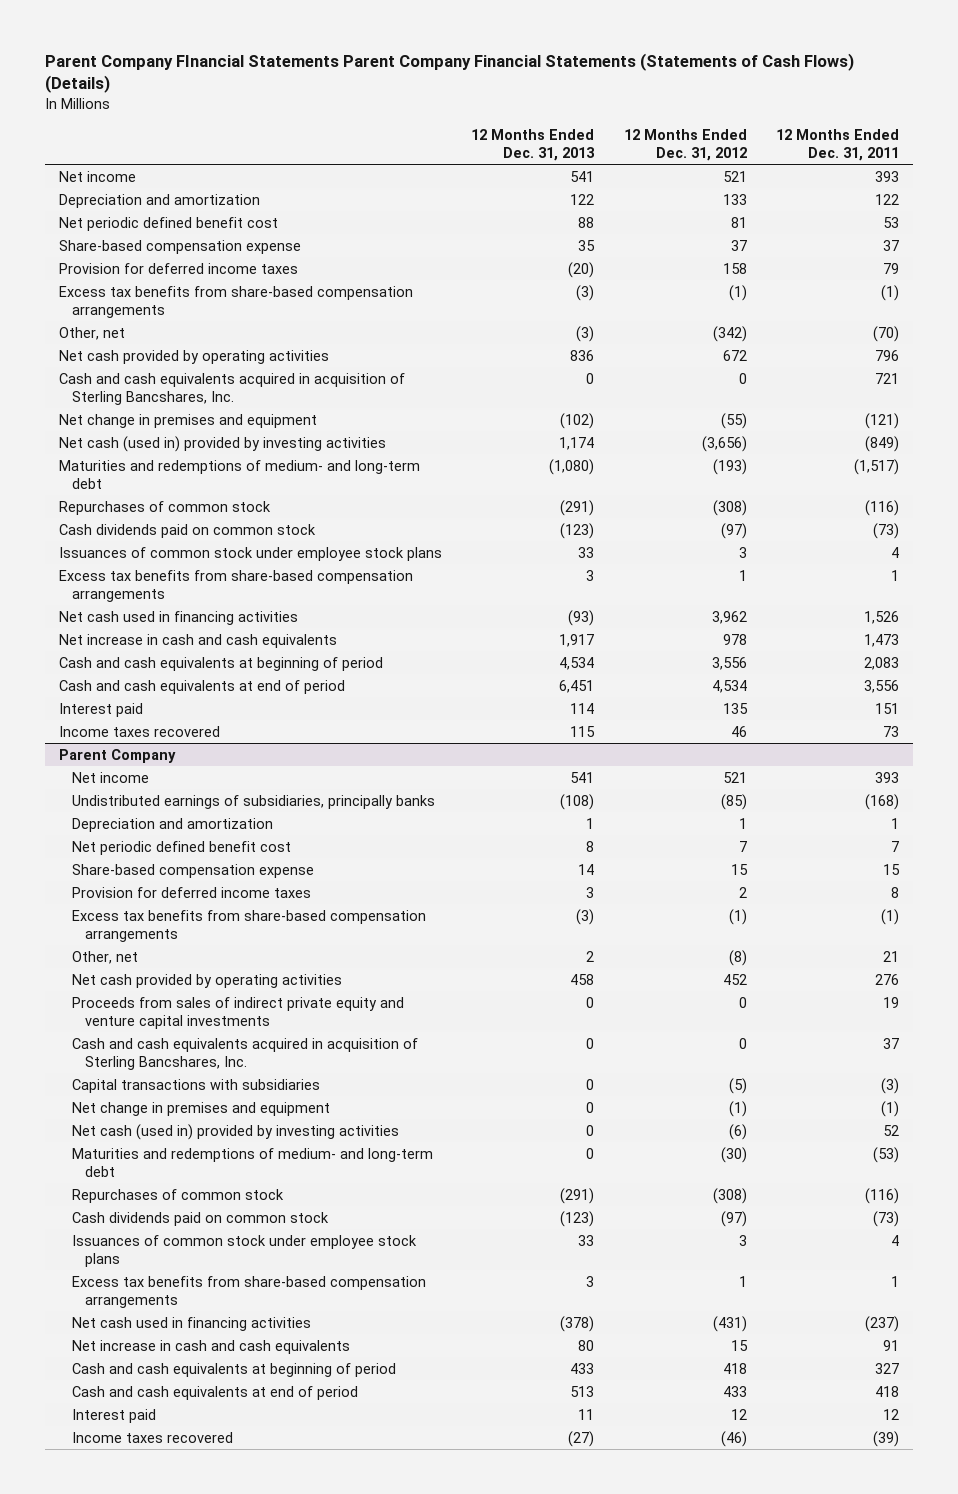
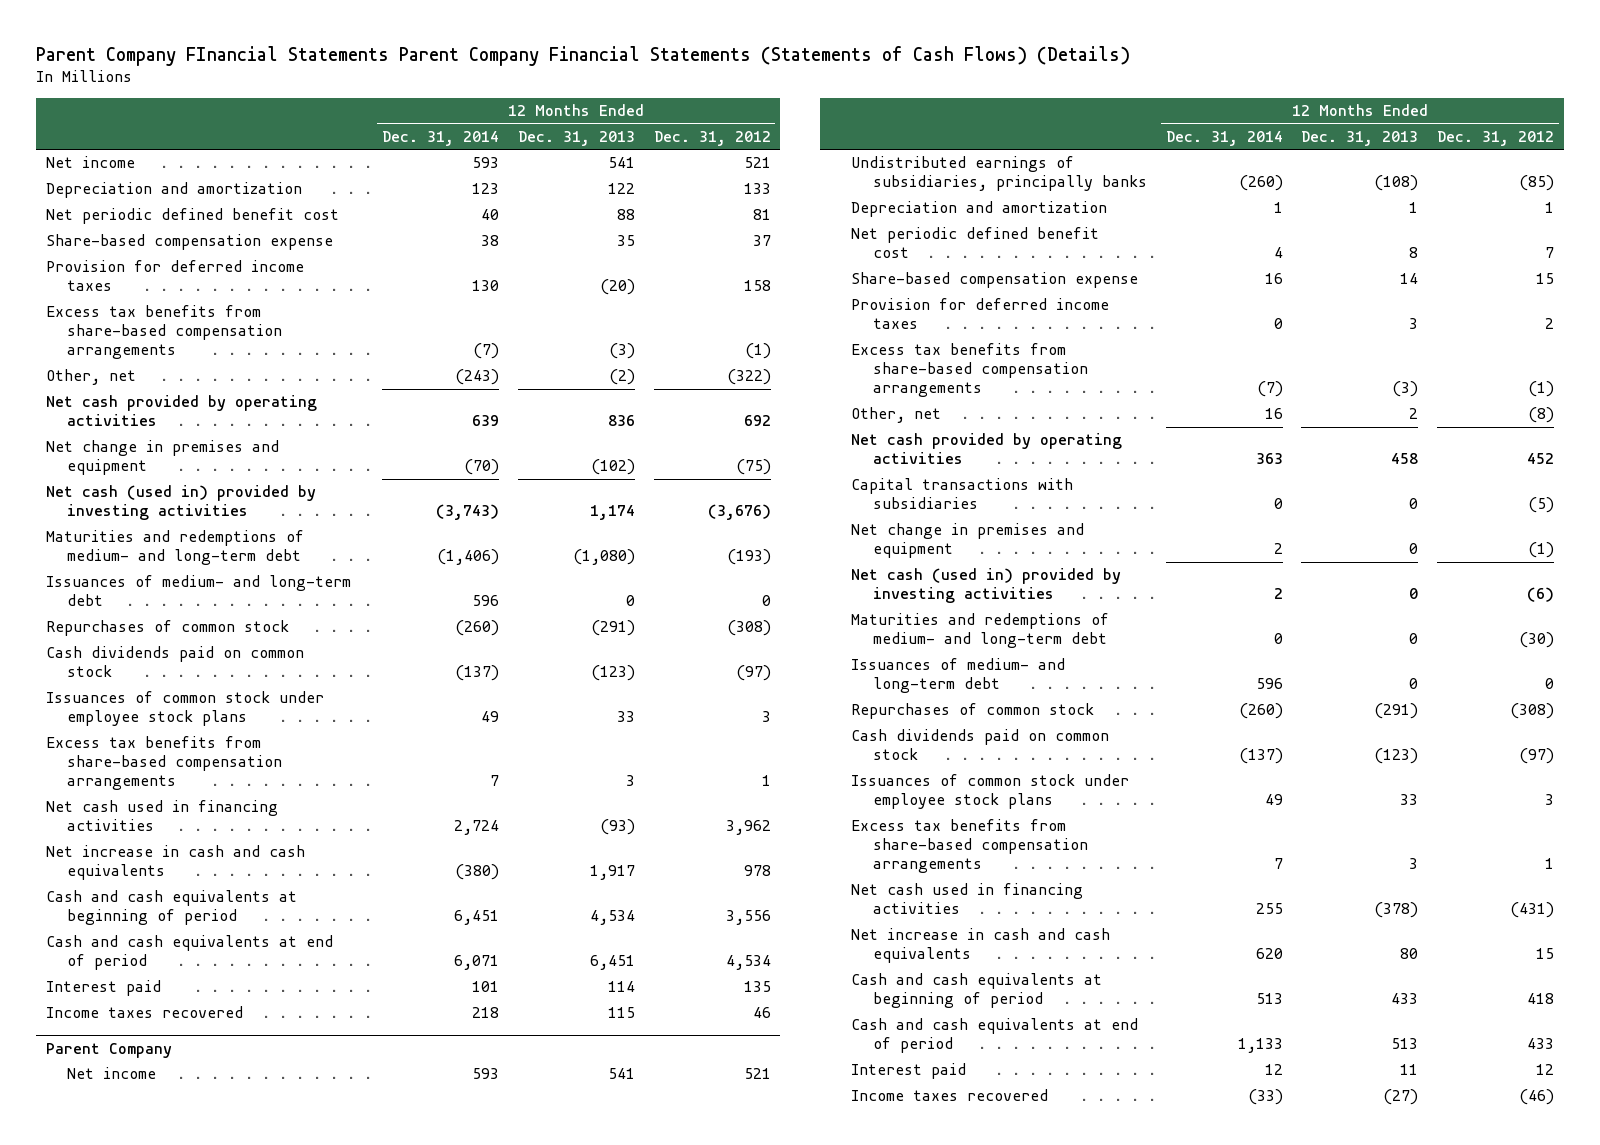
[775,128,899,161] 12 Months Ended Dec. 31, 2011 -> none
none -> [381,130,499,146] Dec. 31, 2014
[59,372,406,405] Cash and cash equivalents acquired in acquisition of Sterling Bancshares, Inc. -> none
[576,325,595,342] (3) -> [608,369,635,386] (2)
[712,325,747,342] (342) -> [726,369,771,386] (322)
[722,349,747,361] 672 -> [743,415,771,427] 692
[720,412,747,429] (55) -> [735,459,771,476] (75)
[701,435,747,452] (3,656) -> [707,504,771,521] (3,676)
none -> [45,575,351,607] Issuances of medium- and long-term debt
[71,996,404,1029] Proceeds from sales of indirect private equity and venture capital investments -> none
[71,1037,418,1070] Cash and cash equivalents acquired in acquisition of Sterling Bancshares, Inc. -> none
none -> [850,658,1065,694] Issuances of medium- and long-term debt

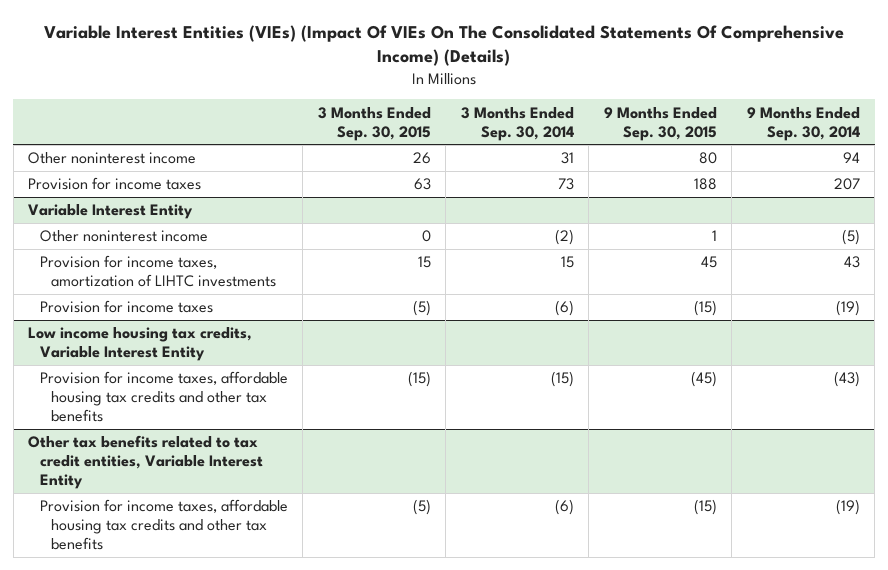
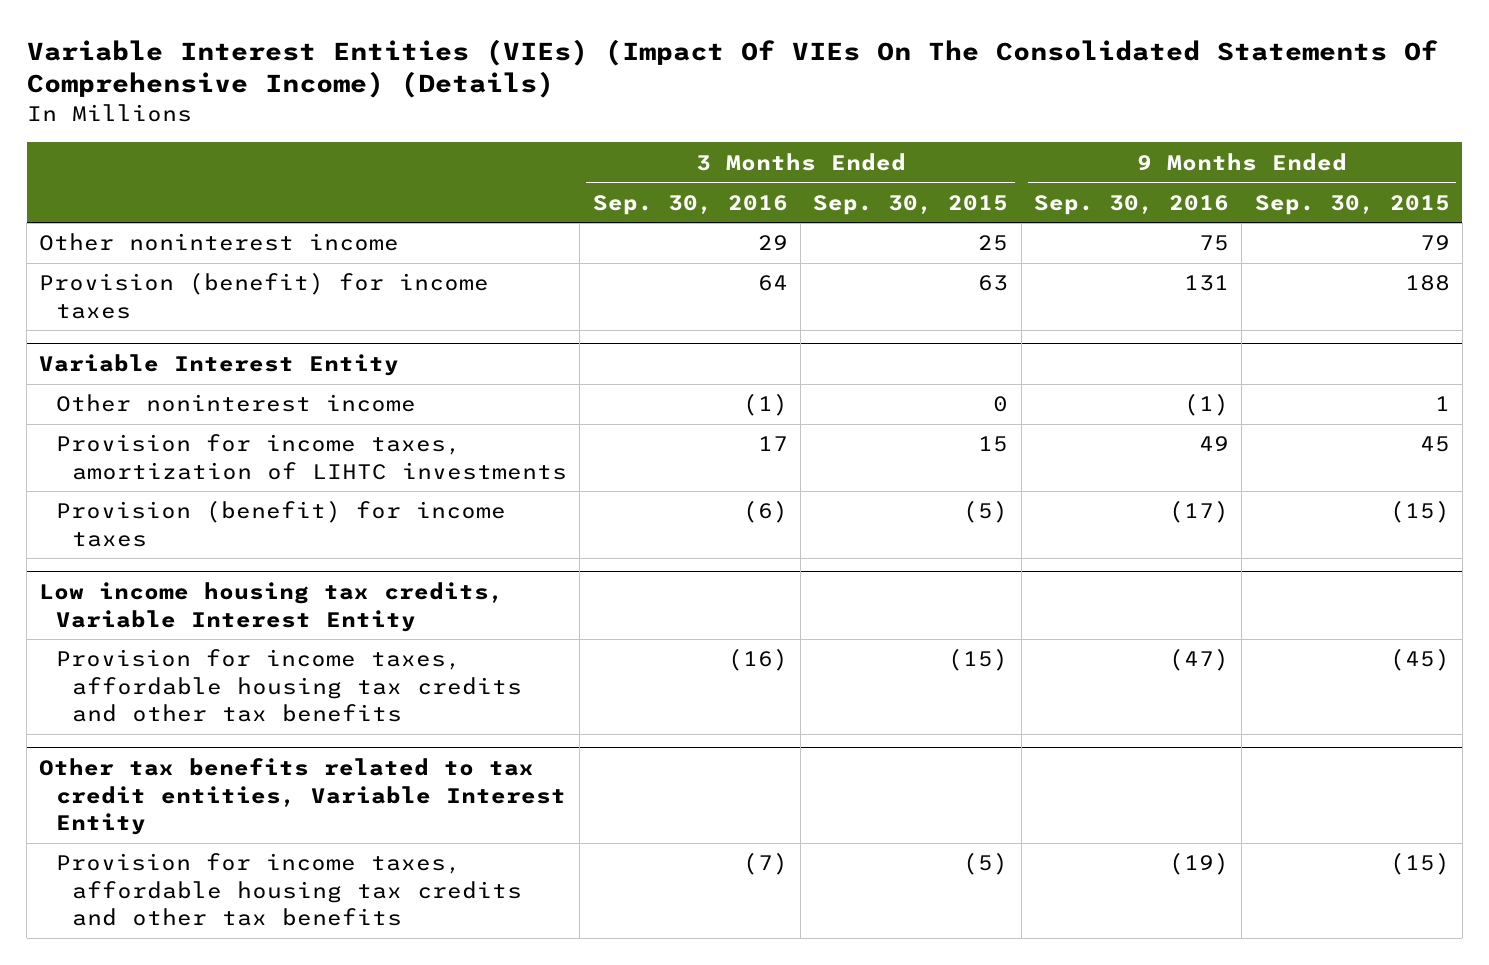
[460,106,574,141] 3 Months Ended Sep. 30, 2014 -> none
[746,106,860,141] 9 Months Ended Sep. 30, 2014 -> none
none -> [592,194,788,215] Sep. 30, 2016
none -> [1034,194,1230,215] Sep. 30, 2016
[412,152,431,165] 26 -> [978,235,1009,252] 25
[698,152,717,165] 80 -> [1419,235,1450,251] 79
[28,177,202,191] Provision for income taxes -> [39,272,490,319] Provision (benefit) for income taxes
[39,300,213,314] Provision for income taxes -> [55,500,506,547] Provision (benefit) for income taxes

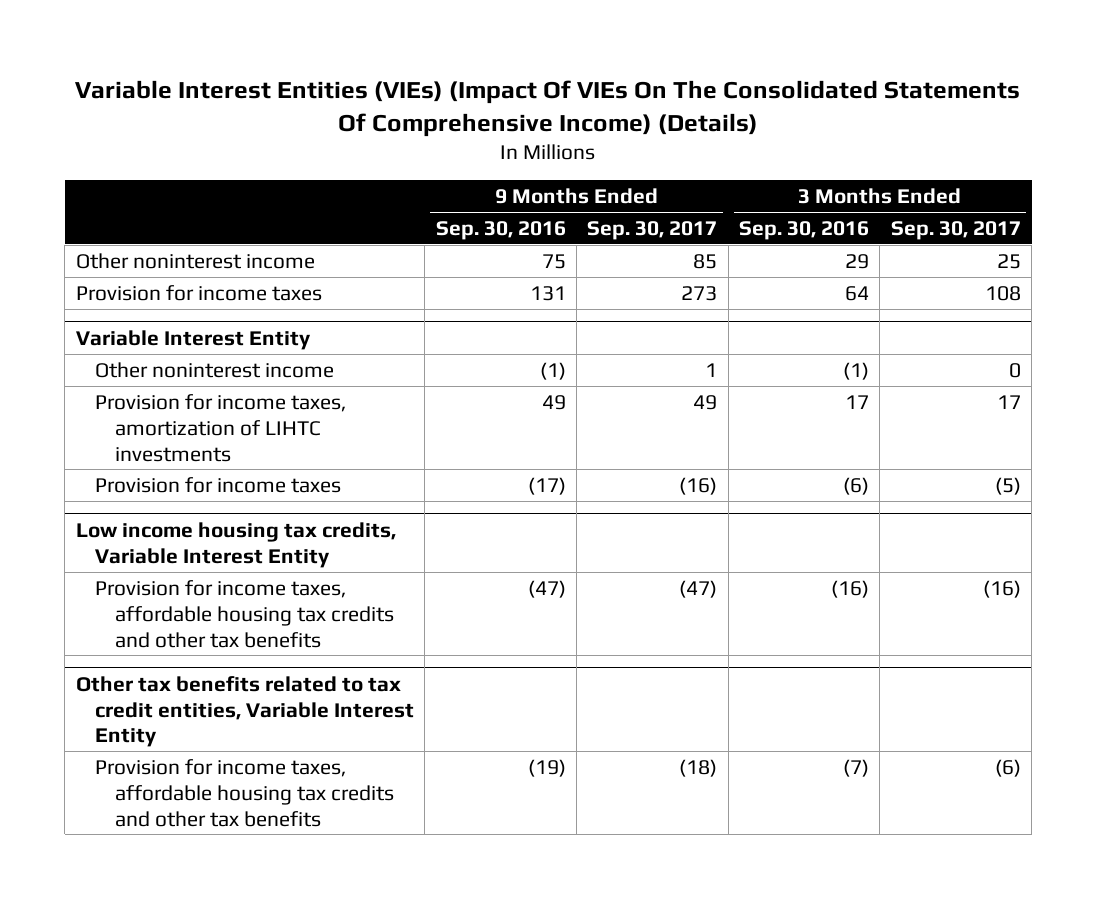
[813,194,1009,215] Sep. 30, 2015 -> none
[1254,194,1450,215] Sep. 30, 2015 -> none
none -> [587,220,718,240] Sep. 30, 2017
none -> [890,220,1021,240] Sep. 30, 2017
[39,272,490,319] Provision (benefit) for income taxes -> [75,284,322,301] Provision for income taxes
[55,500,506,547] Provision (benefit) for income taxes -> [95,476,342,493] Provision for income taxes

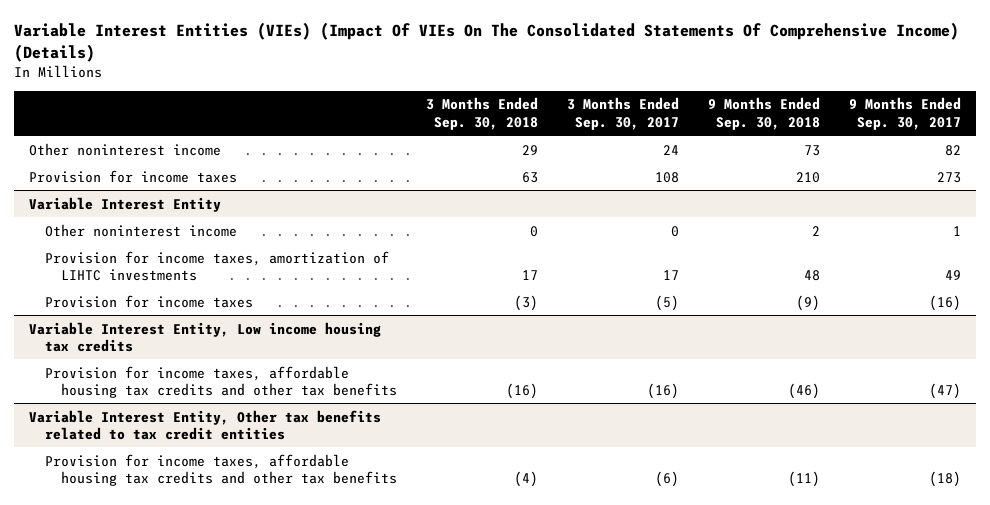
[435,220,566,240] Sep. 30, 2016 -> none
[739,220,870,240] Sep. 30, 2016 -> none
none -> [426,97,539,130] 3 Months Ended Sep. 30, 2018
none -> [708,97,821,130] 9 Months Ended Sep. 30, 2018
[693,253,718,269] 85 -> [945,144,962,156] 82
[996,253,1021,269] 25 -> [663,144,680,155] 24
[75,521,396,568] Low income housing tax credits, Variable Interest Entity -> [28,321,381,352] Variable Interest Entity, Low income housing tax credits
[75,675,415,748] Other tax benefits related to tax credit entities, Variable Interest Entity -> [28,409,381,440] Variable Interest Entity, Other tax benefits related to tax credit entities

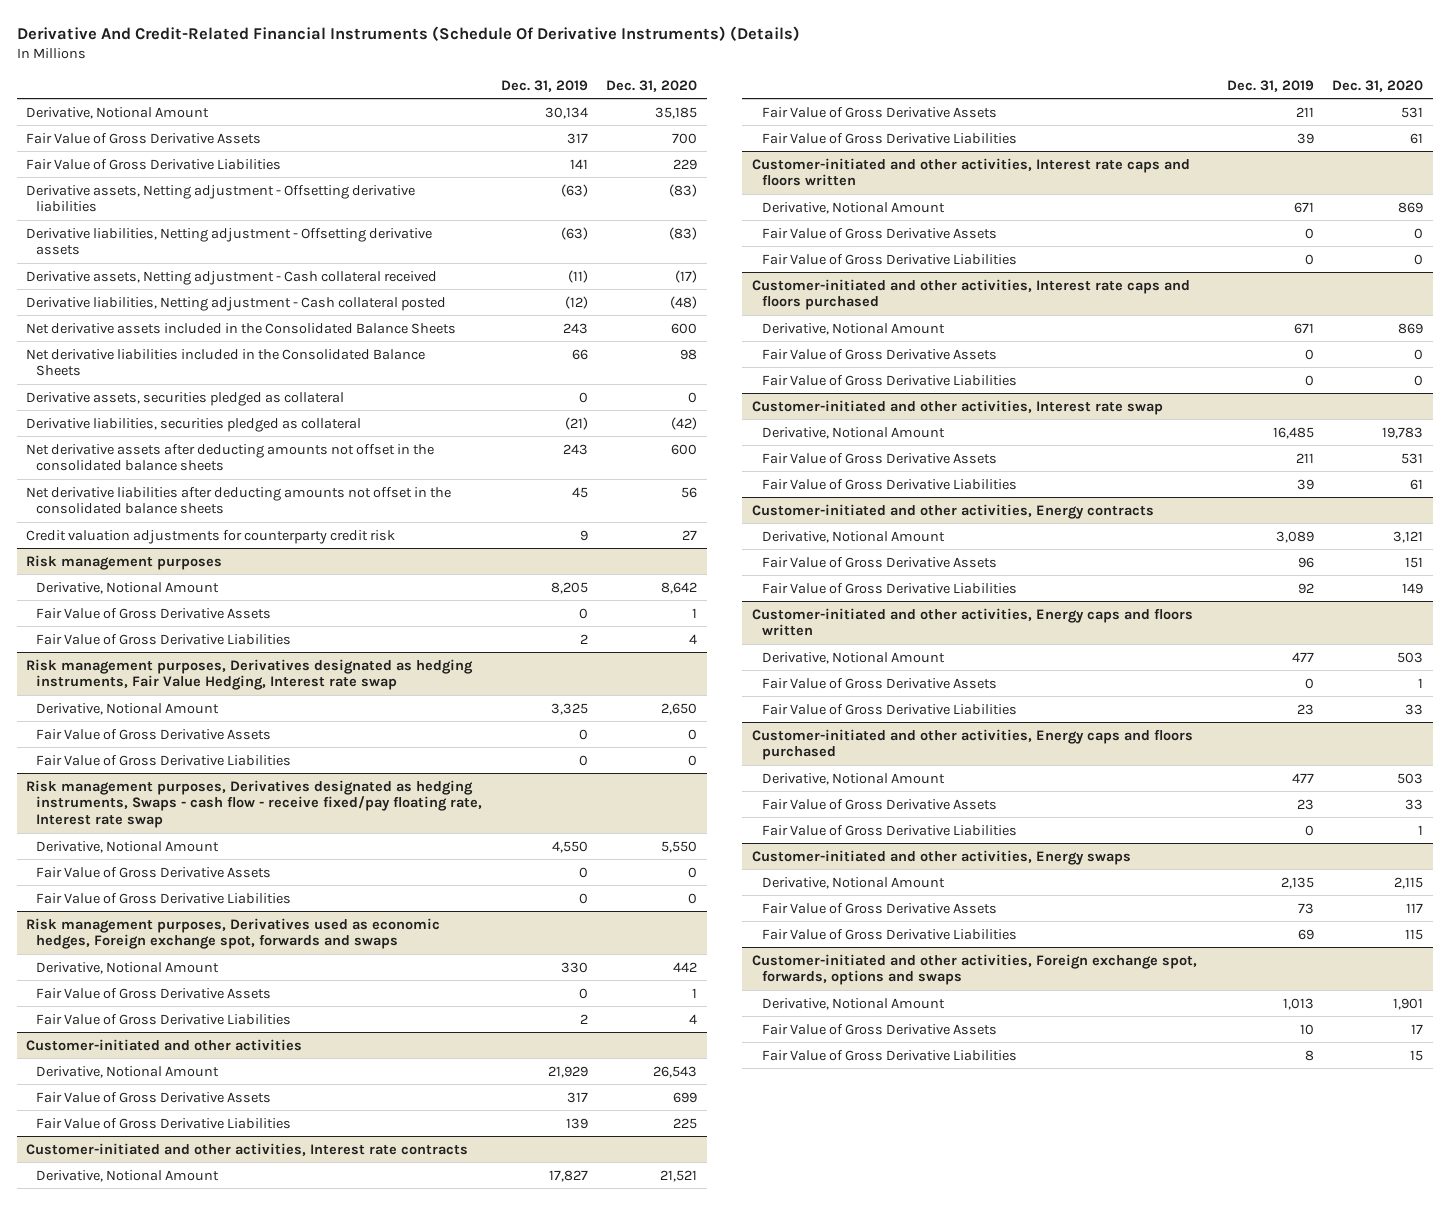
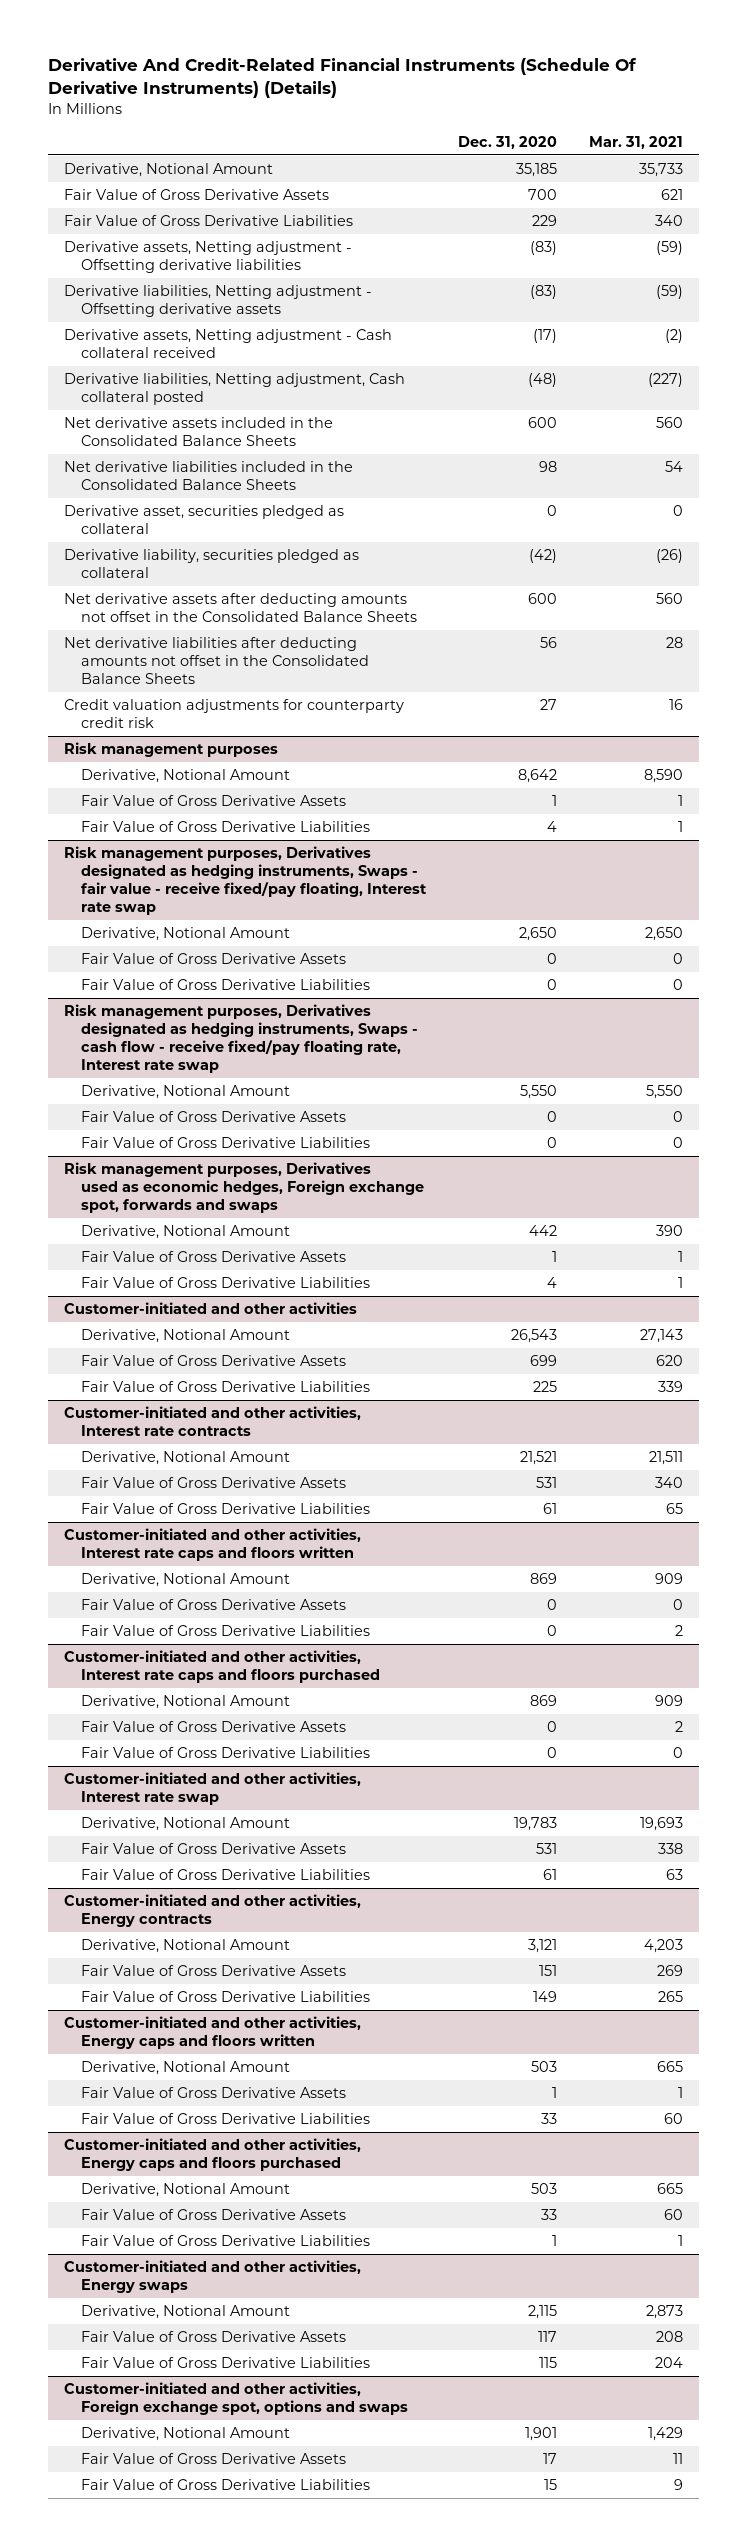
[500,79,588,92] Dec. 31, 2019 -> none
none -> [589,135,684,149] Mar. 31, 2021
[25,296,446,311] Derivative liabilities, Netting adjustment - Cash collateral posted -> [64,373,406,406] Derivative liabilities, Netting adjustment, Cash collateral posted
[25,391,344,406] Derivative assets, securities pledged as collateral -> [64,505,345,535] Derivative asset, securities pledged as collateral
[25,417,361,432] Derivative liabilities, securities pledged as collateral -> [64,549,360,579] Derivative liability, securities pledged as collateral
[25,443,434,472] Net derivative assets after deducting amounts not offset in the consolidated balance sheets -> [64,593,418,623] Net derivative assets after deducting amounts not offset in the Consolidated Balance Sheets
[25,486,451,515] Net derivative liabilities after deducting amounts not offset in the consolidated balance sheets -> [64,637,370,685] Net derivative liabilities after deducting amounts not offset in the Consolidated Balance Sheets
[25,658,473,691] Risk management purposes, Derivatives designated as hedging instruments, Fair Value Hedging, Interest rate swap -> [64,846,428,916] Risk management purposes, Derivatives designated as hedging instruments, Swaps - fair value - receive fixed/pay floating, Interest rate swap
[751,953,1197,986] Customer-initiated and other activities, Foreign exchange spot, forwards, options and swaps -> [64,2382,409,2416] Customer-initiated and other activities, Foreign exchange spot, options and swaps

